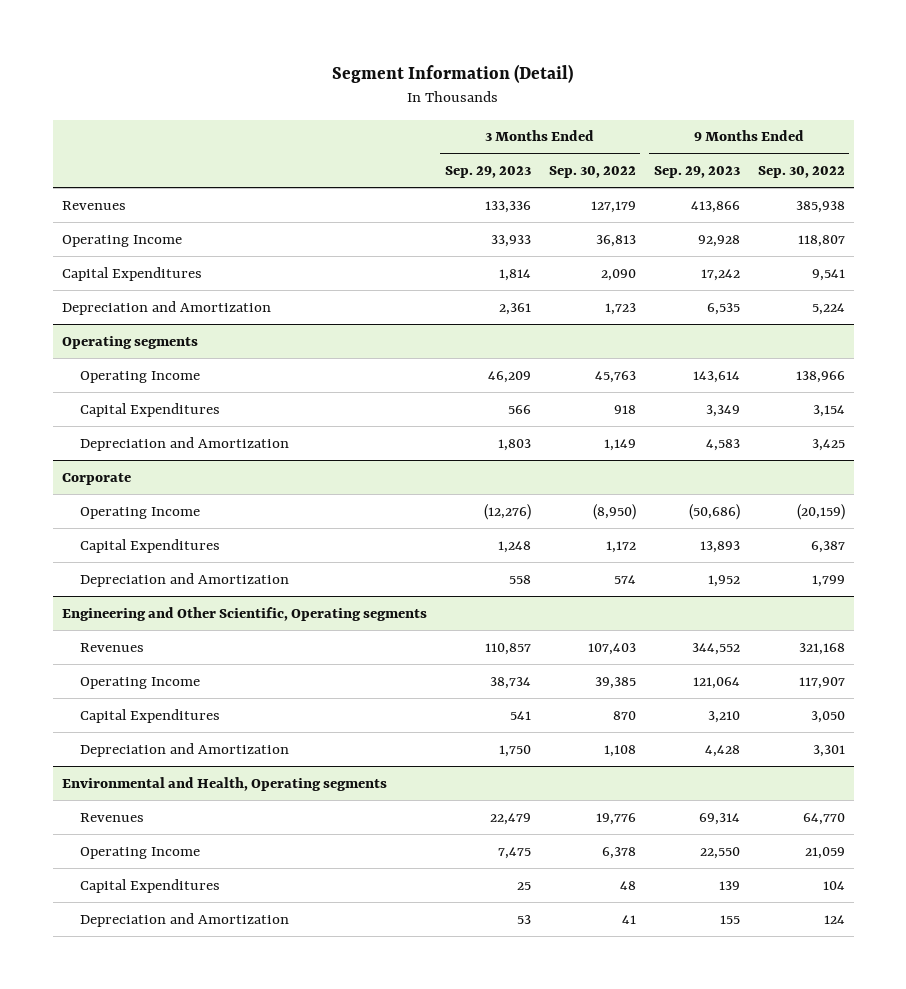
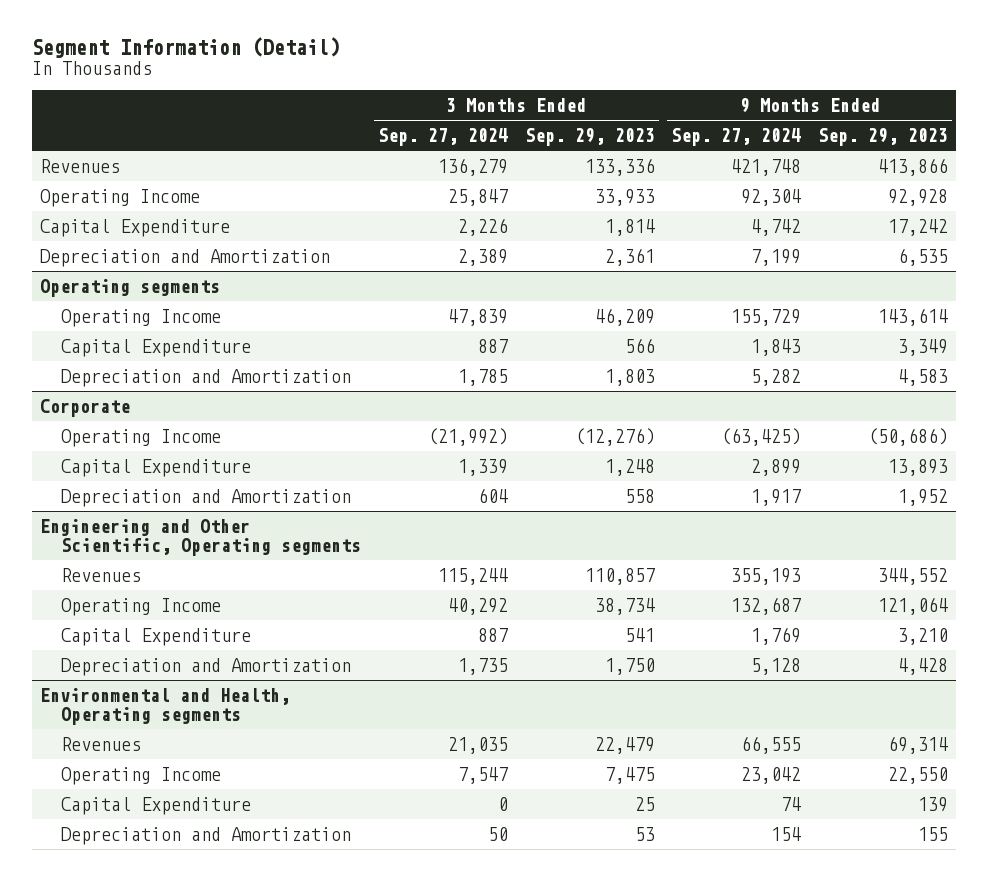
[548,166,636,179] Sep. 30, 2022 -> none
[757,166,845,179] Sep. 30, 2022 -> none
none -> [377,128,508,147] Sep. 27, 2024
none -> [671,128,802,147] Sep. 27, 2024
[61,266,202,281] Capital Expenditures -> [40,218,231,237] Capital Expenditure
[79,402,220,417] Capital Expenditures -> [61,338,252,357] Capital Expenditure
[79,538,220,553] Capital Expenditures -> [61,458,252,477] Capital Expenditure
[79,708,220,723] Capital Expenditures -> [61,627,252,646] Capital Expenditure
[79,878,220,893] Capital Expenditures -> [61,796,252,815] Capital Expenditure

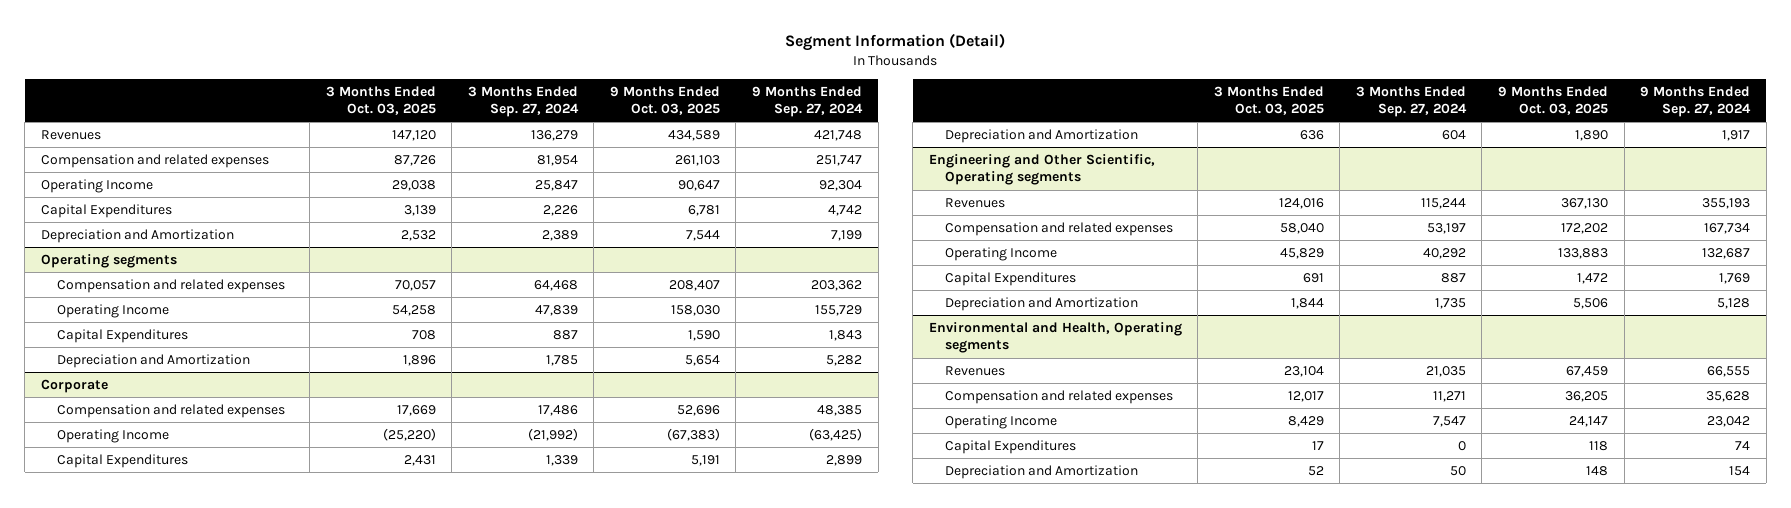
[524,128,655,147] Sep. 29, 2023 -> none
[817,128,948,147] Sep. 29, 2023 -> none
none -> [325,85,436,116] 3 Months Ended Oct. 03, 2025
none -> [609,85,720,116] 9 Months Ended Oct. 03, 2025
none -> [40,153,269,168] Compensation and related expenses
[40,218,231,237] Capital Expenditure -> [40,203,172,218] Capital Expenditures
none -> [57,278,286,293] Compensation and related expenses
[61,338,252,357] Capital Expenditure -> [57,328,189,343] Capital Expenditures
none -> [57,403,286,418] Compensation and related expenses
[61,458,252,477] Capital Expenditure -> [57,453,189,468] Capital Expenditures
none -> [945,221,1174,236] Compensation and related expenses
[61,627,252,646] Capital Expenditure -> [945,271,1077,286] Capital Expenditures
none -> [945,389,1174,404] Compensation and related expenses
[61,796,252,815] Capital Expenditure -> [945,439,1077,454] Capital Expenditures

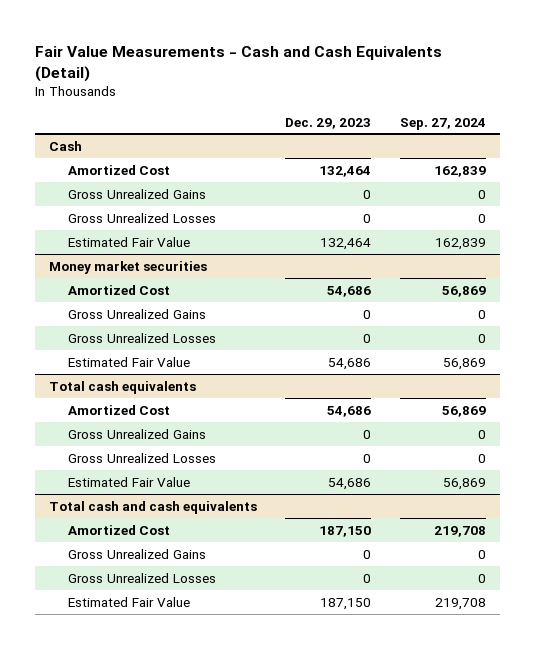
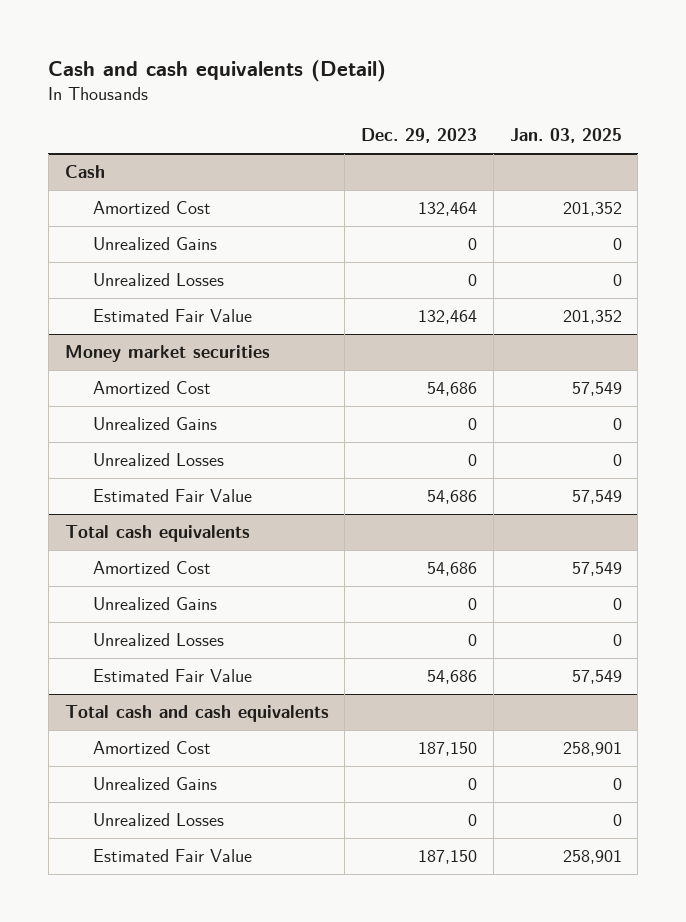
[35,45,443,82] Fair Value Measurements - Cash and Cash Equivalents (Detail) -> [48,59,387,82] Cash and cash equivalents (Detail)
[399,117,486,130] Sep. 27, 2024 -> none
none -> [509,128,622,144] Jan. 03, 2025
[68,188,207,199] Gross Unrealized Gains -> [92,237,217,251] Unrealized Gains
[68,212,217,223] Gross Unrealized Losses -> [92,273,224,287] Unrealized Losses
[68,308,207,319] Gross Unrealized Gains -> [92,417,217,431] Unrealized Gains
[68,332,217,343] Gross Unrealized Losses -> [92,453,224,467] Unrealized Losses
[68,428,207,439] Gross Unrealized Gains -> [92,597,217,611] Unrealized Gains
[68,452,217,463] Gross Unrealized Losses -> [92,633,224,647] Unrealized Losses
[68,548,207,559] Gross Unrealized Gains -> [92,777,217,791] Unrealized Gains
[68,572,217,583] Gross Unrealized Losses -> [92,813,224,827] Unrealized Losses

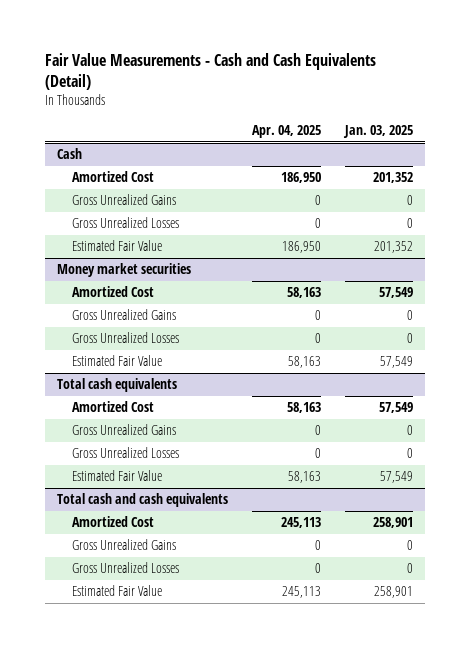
[48,59,387,82] Cash and cash equivalents (Detail) -> [45,53,377,90] Fair Value Measurements - Cash and Cash Equivalents (Detail)
[361,128,478,144] Dec. 29, 2023 -> none
none -> [252,124,322,138] Apr. 04, 2025
[92,237,217,251] Unrealized Gains -> [71,194,176,206] Gross Unrealized Gains
[92,273,224,287] Unrealized Losses -> [71,217,179,229] Gross Unrealized Losses
[92,417,217,431] Unrealized Gains -> [71,309,176,321] Gross Unrealized Gains
[92,453,224,467] Unrealized Losses -> [71,332,179,344] Gross Unrealized Losses
[92,597,217,611] Unrealized Gains -> [71,424,176,436] Gross Unrealized Gains
[92,633,224,647] Unrealized Losses -> [71,447,179,459] Gross Unrealized Losses
[92,777,217,791] Unrealized Gains -> [71,539,176,551] Gross Unrealized Gains
[92,813,224,827] Unrealized Losses -> [71,562,179,574] Gross Unrealized Losses

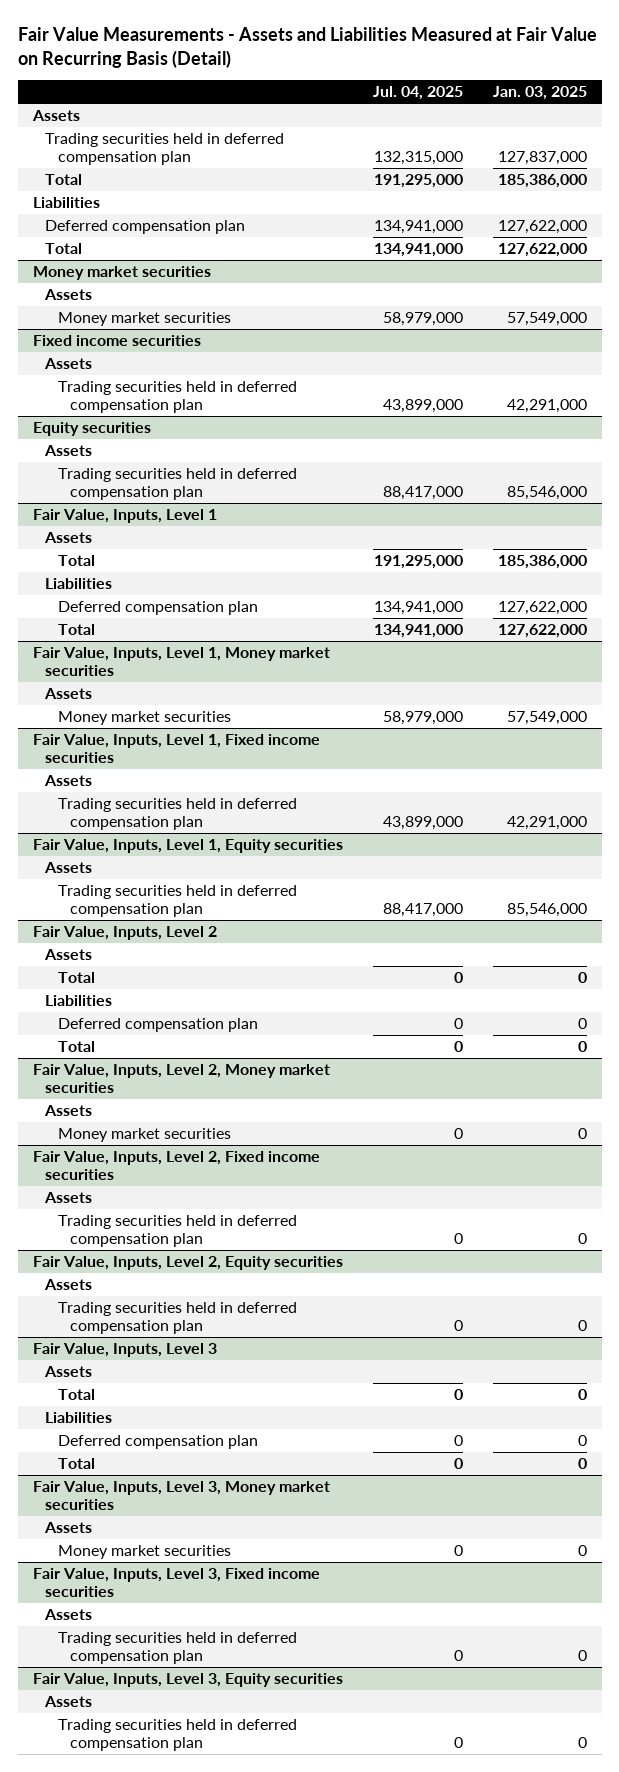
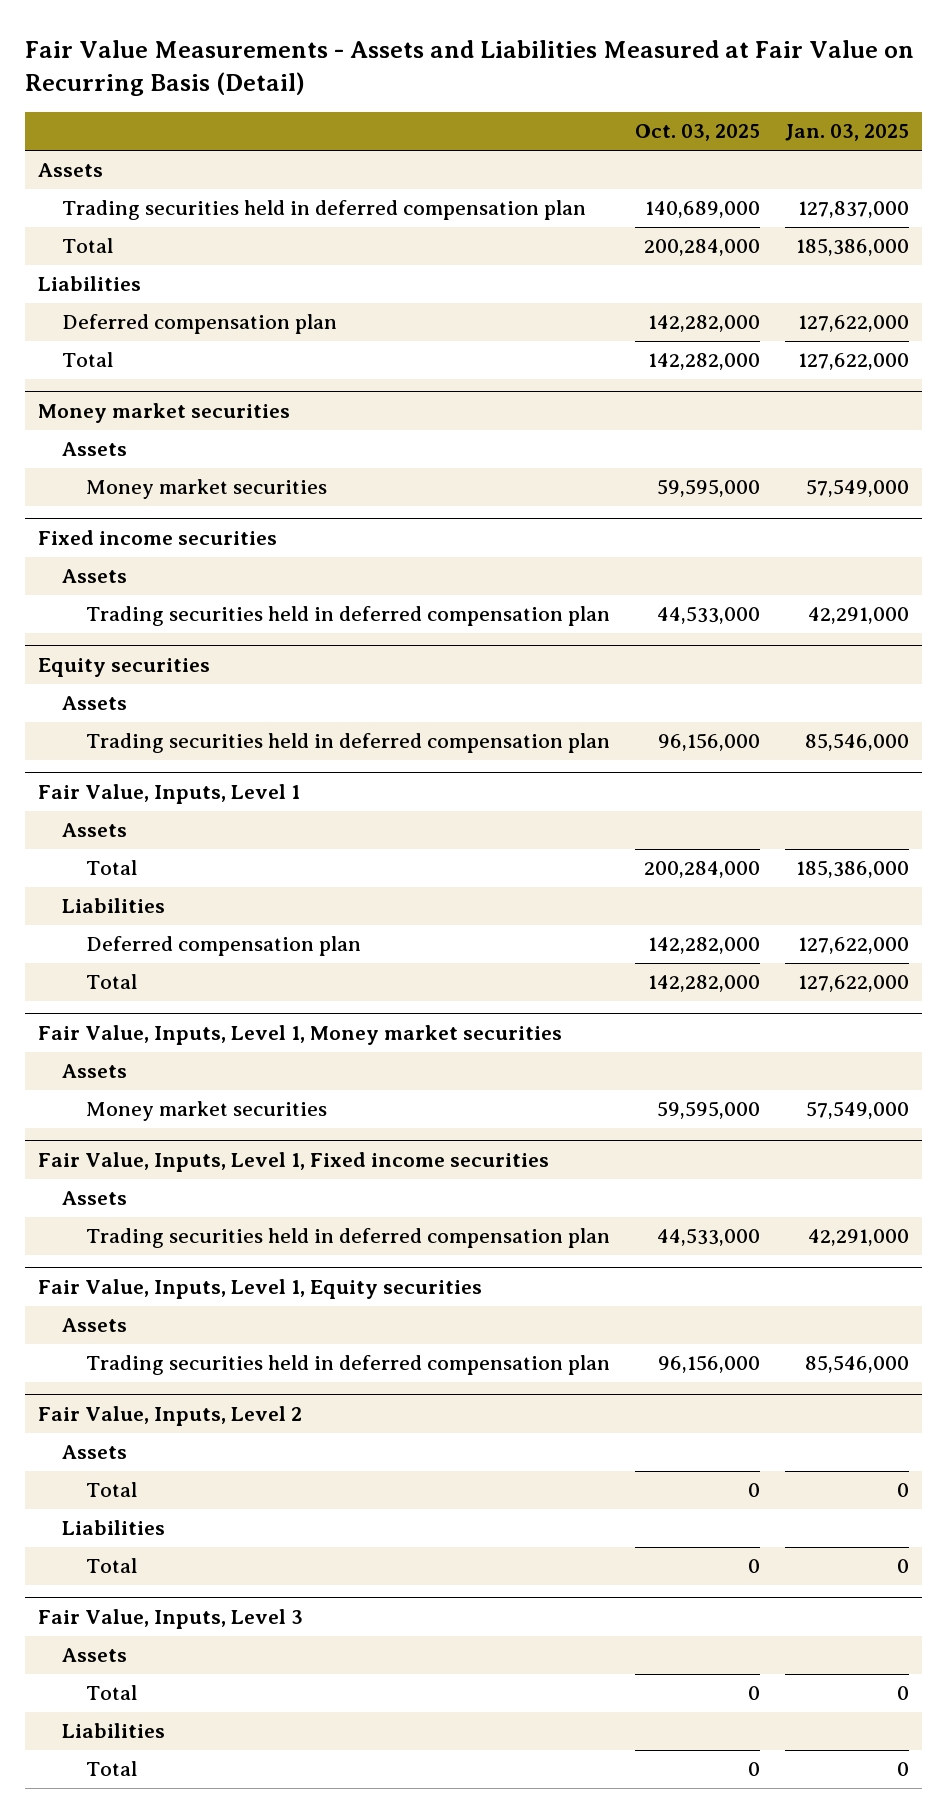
[372,86,463,101] Jul. 04, 2025 -> none
none -> [635,124,761,142] Oct. 03, 2025
[57,1018,258,1033] Deferred compensation plan -> none
[32,1064,330,1093] Fair Value, Inputs, Level 2, Money market securities -> none
[44,1105,93,1117] Assets -> none
[57,1128,231,1143] Money market securities -> none
[32,1151,320,1180] Fair Value, Inputs, Level 2, Fixed income securities -> none
[44,1192,93,1204] Assets -> none
[57,1215,297,1247] Trading securities held in deferred compensation plan -> none
[32,1256,343,1271] Fair Value, Inputs, Level 2, Equity securities -> none
[44,1279,93,1291] Assets -> none
[57,1302,297,1334] Trading securities held in deferred compensation plan -> none
[57,1435,258,1450] Deferred compensation plan -> none
[32,1481,330,1510] Fair Value, Inputs, Level 3, Money market securities -> none
[44,1522,93,1534] Assets -> none
[57,1545,231,1560] Money market securities -> none
[32,1568,320,1597] Fair Value, Inputs, Level 3, Fixed income securities -> none
[44,1609,93,1621] Assets -> none
[57,1632,297,1664] Trading securities held in deferred compensation plan -> none
[32,1673,343,1688] Fair Value, Inputs, Level 3, Equity securities -> none
[44,1696,93,1708] Assets -> none
[57,1719,297,1751] Trading securities held in deferred compensation plan -> none

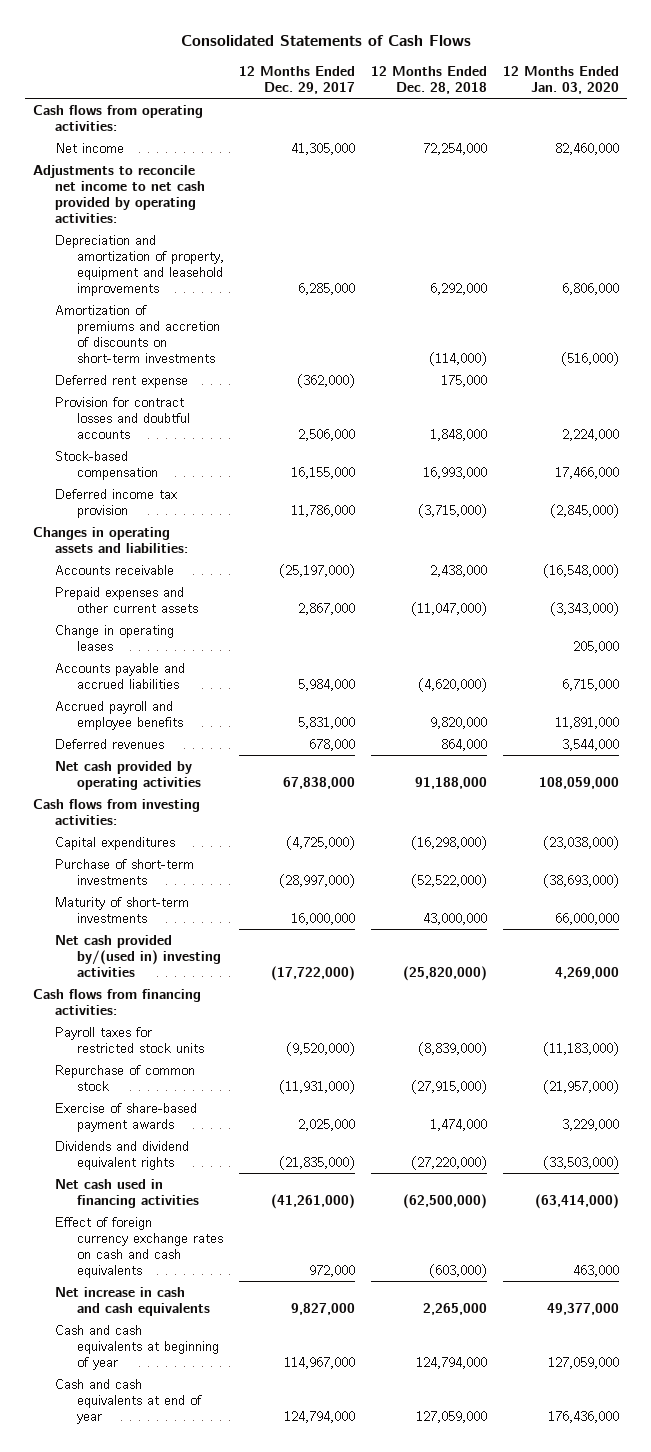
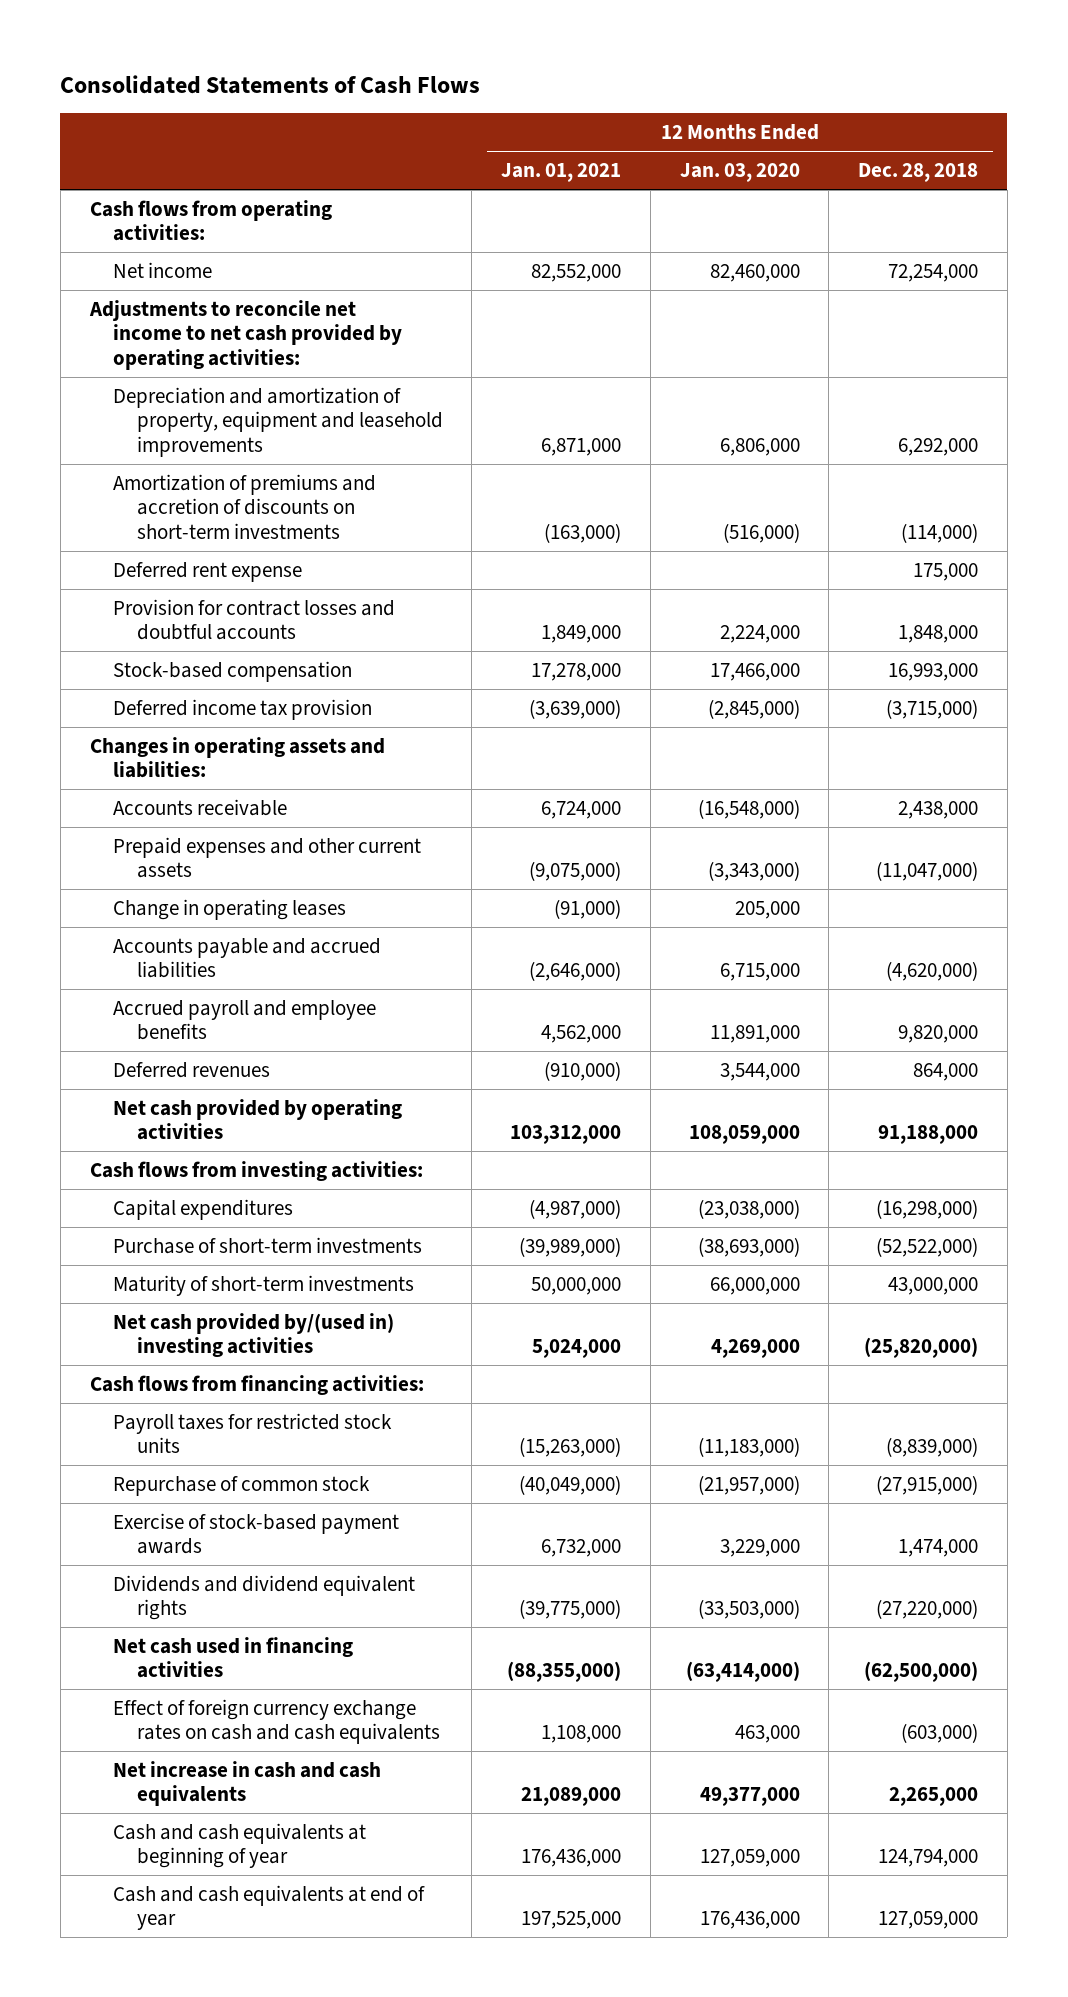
[239,65,356,94] 12 Months Ended Dec. 29, 2017 -> none
none -> [501,163,622,183] Jan. 01, 2021
[54,1102,197,1132] Exercise of share-based payment awards -> [113,1512,400,1555] Exercise of stock-based payment awards

